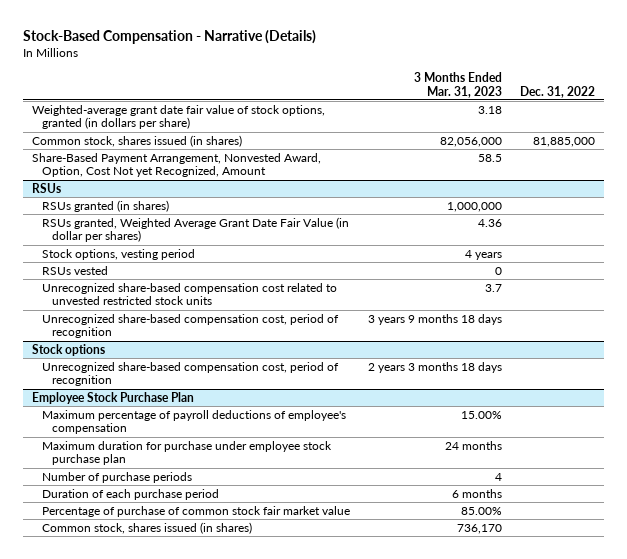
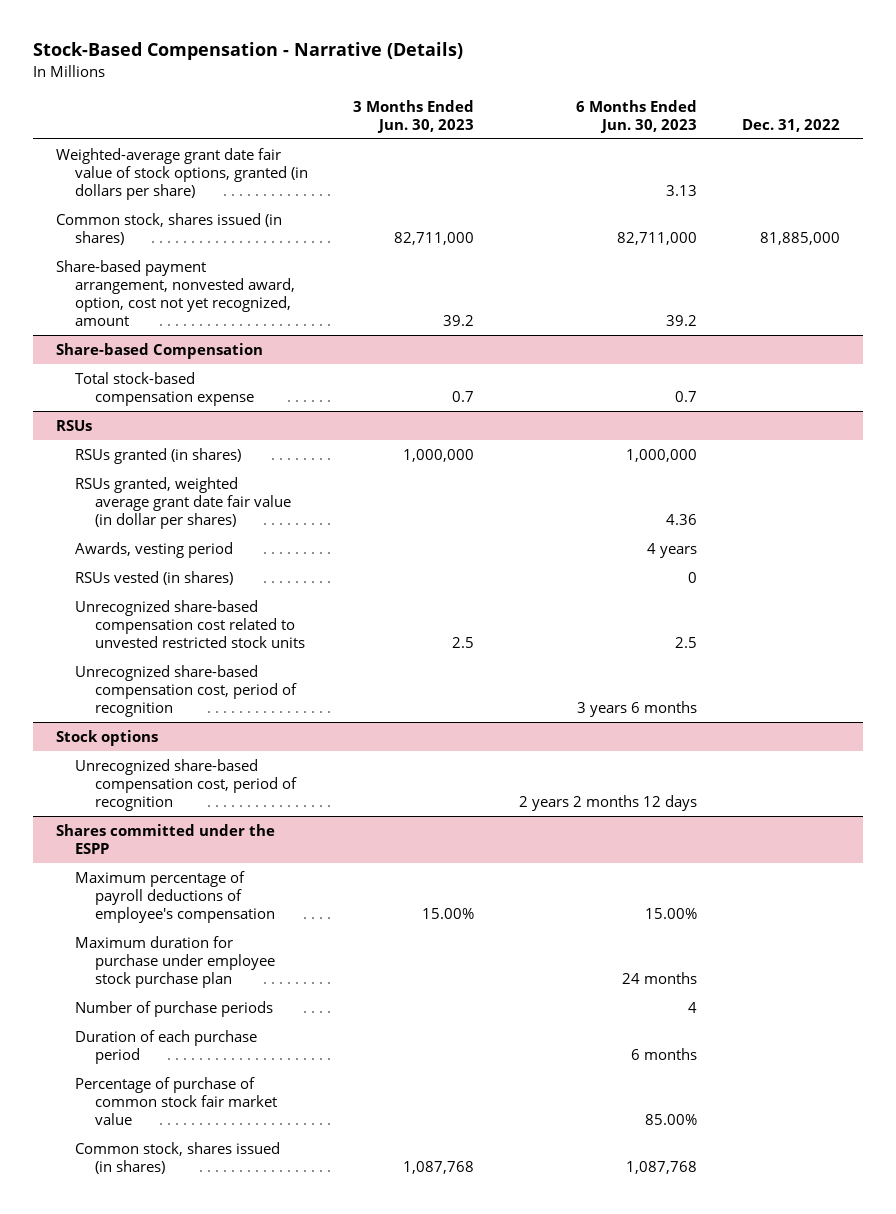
[414,71,503,98] 3 Months Ended Mar. 31, 2023 -> none
none -> [353,99,475,133] 3 Months Ended Jun. 30, 2023
none -> [576,99,698,133] 6 Months Ended Jun. 30, 2023
[32,152,322,178] Share-Based Payment Arrangement, Nonvested Award, Option, Cost Not yet Recognized, Amount -> [55,259,296,326] Share-based payment arrangement, nonvested award, option, cost not yet recognized, amount
none -> [55,342,263,359] Share-based Compensation
none -> [75,371,254,406] Total stock-based compensation expense
[41,216,349,243] RSUs granted, Weighted Average Grant Date Fair Value (in dollar per shares) -> [75,476,291,529] RSUs granted, weighted average grant date fair value (in dollar per shares)
[41,248,195,260] Stock options, vesting period -> [75,541,234,558] Awards, vesting period
[41,265,108,275] RSUs vested -> [75,570,234,585] RSUs vested (in shares)
[32,391,195,404] Employee Stock Purchase Plan -> [55,823,275,854] Shares committed under the ESPP

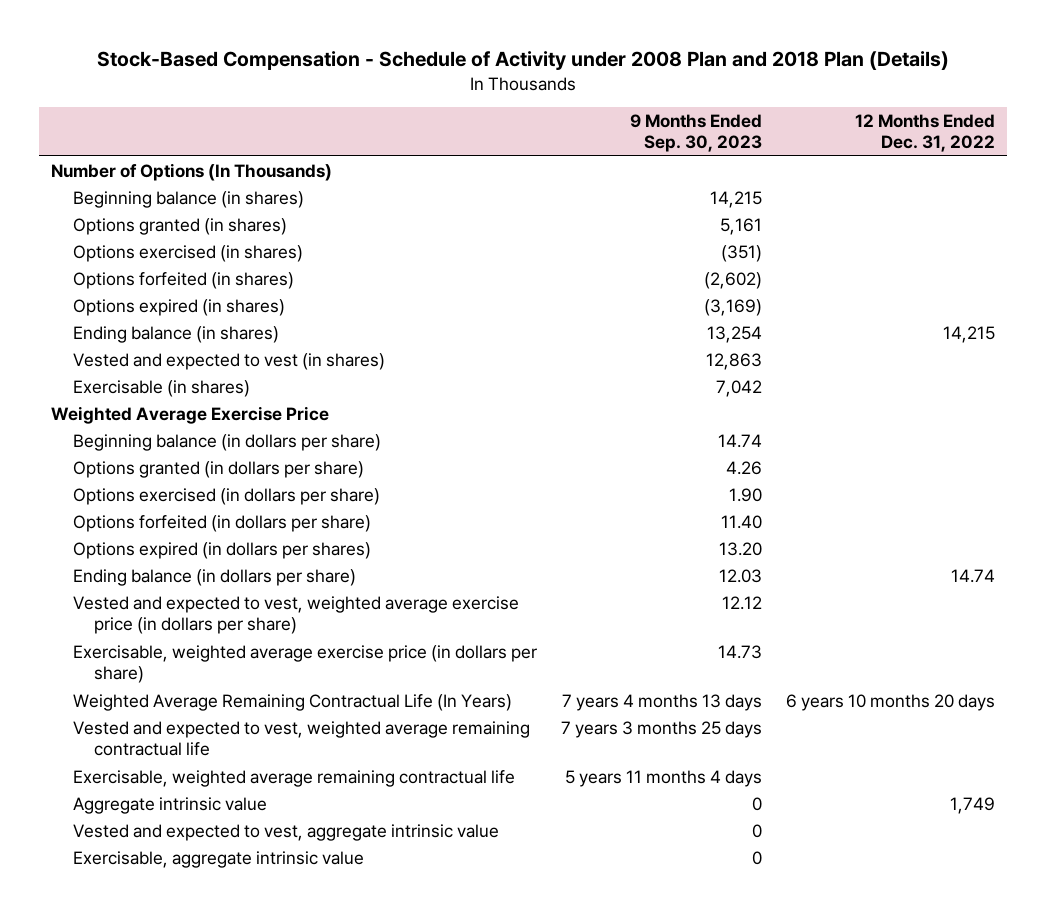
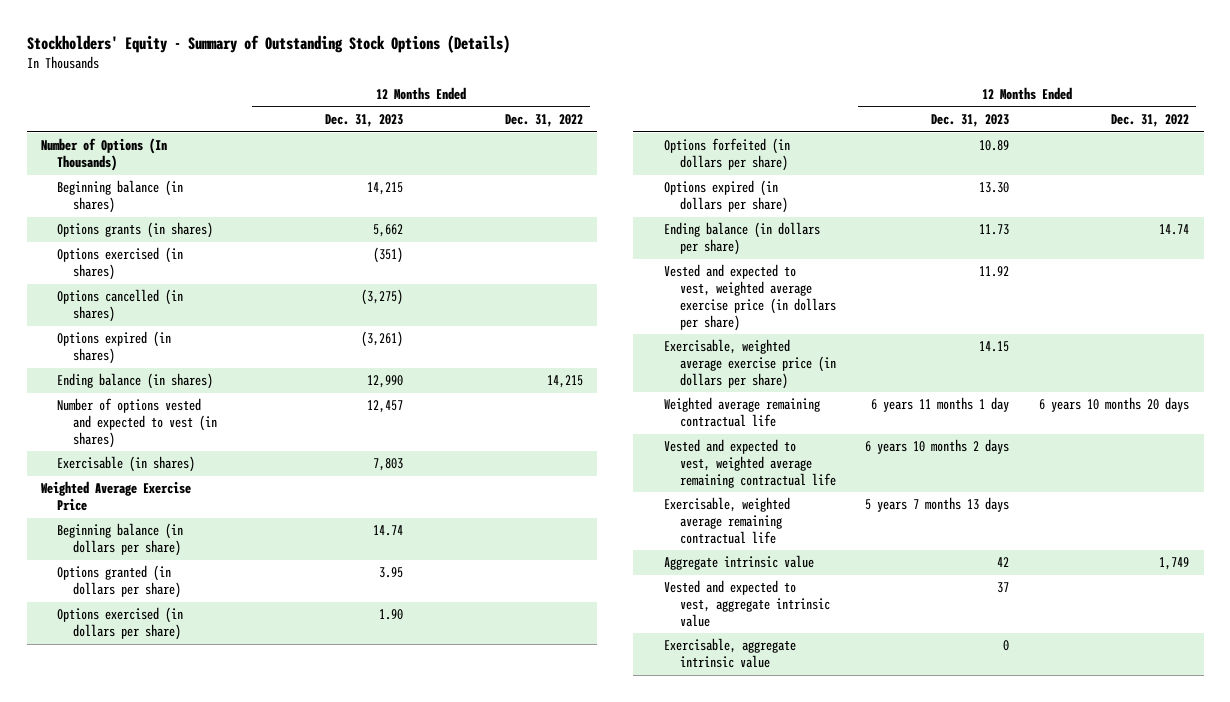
[97,51,950,71] Stock-Based Compensation - Schedule of Activity under 2008 Plan and 2018 Plan (Details) -> [26,34,510,53] Stockholders' Equity - Summary of Outstanding Stock Options (Details)
[630,113,763,153] 9 Months Ended Sep. 30, 2023 -> none
none -> [325,114,404,128] Dec. 31, 2023
[72,217,287,235] Options granted (in shares) -> [57,222,214,239] Options grants (in shares)
[72,271,294,289] Options forfeited (in shares) -> [57,289,184,323] Options cancelled (in shares)
[72,352,385,370] Vested and expected to vest (in shares) -> [57,398,218,448] Number of options vested and expected to vest (in shares)
[72,541,371,559] Options expired (in dollars per shares) -> [663,180,788,214] Options expired (in dollars per share)
[72,693,512,711] Weighted Average Remaining Contractual Life (In Years) -> [663,397,820,428] Weighted average remaining contractual life

